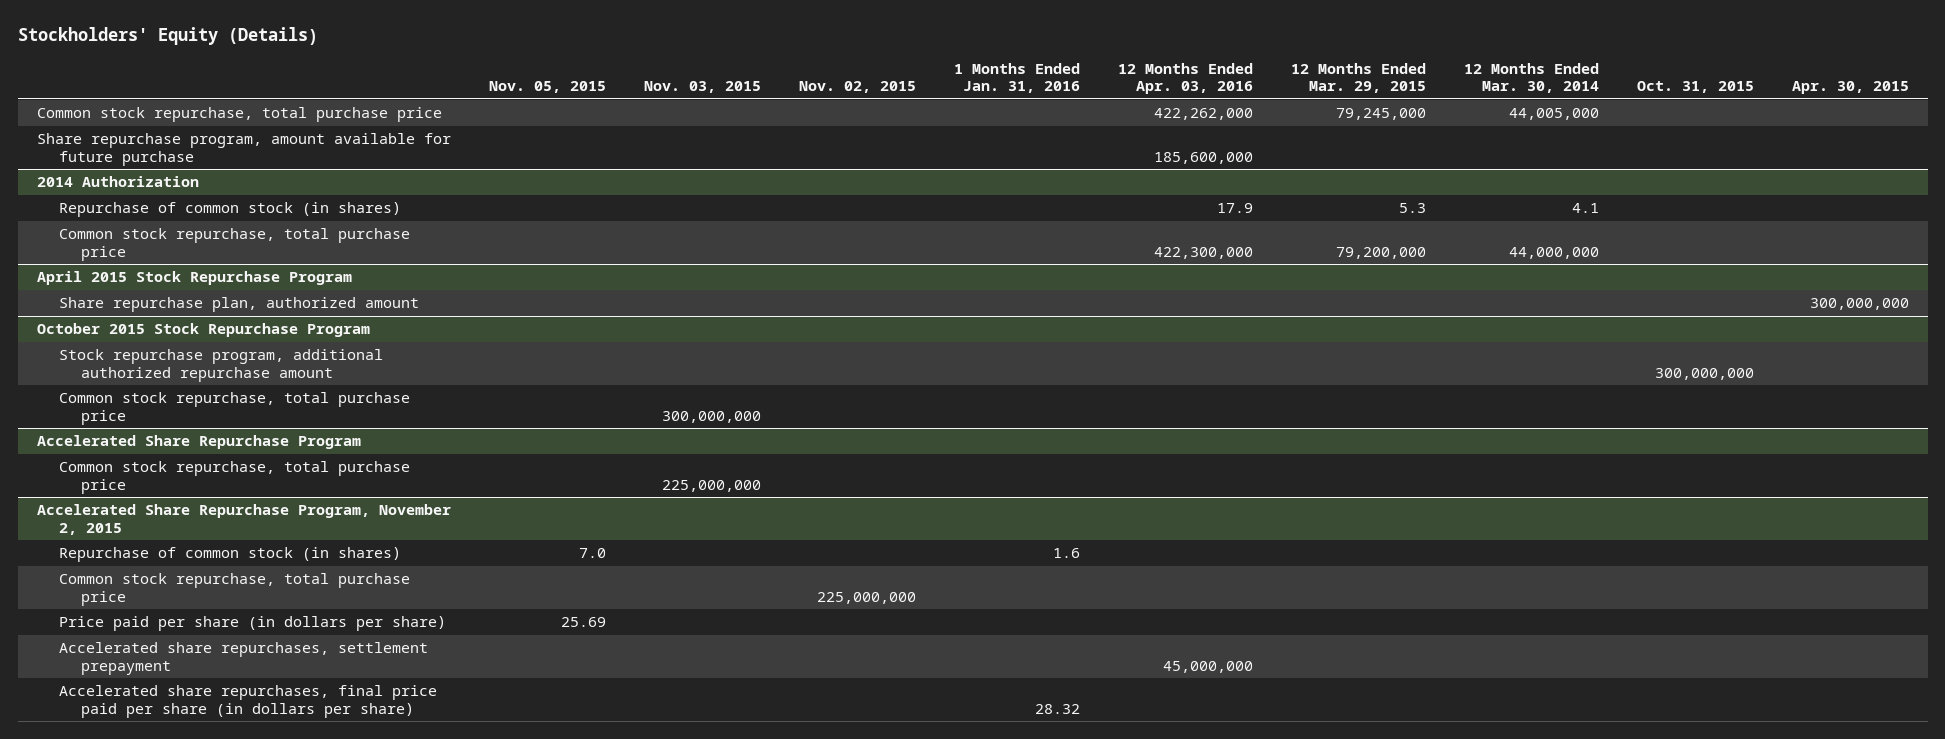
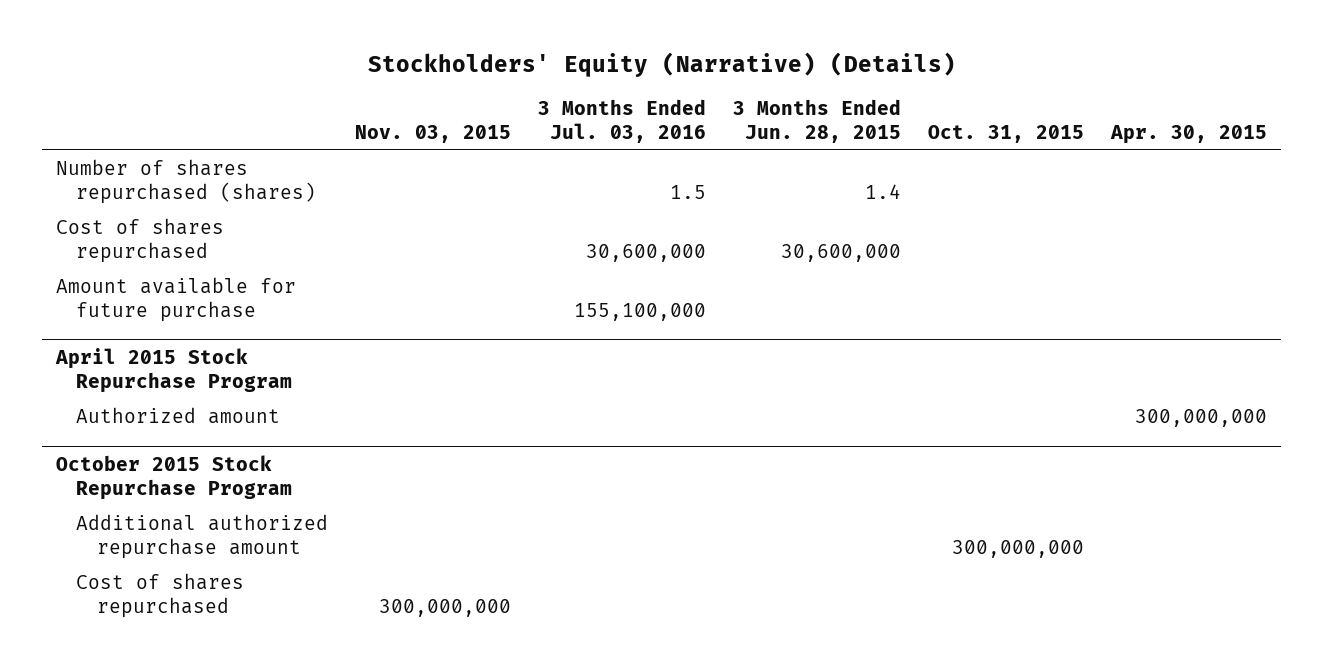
[17,26,318,45] Stockholders' Equity (Details) -> [367,51,956,77] Stockholders' Equity (Narrative) (Details)
[488,81,606,94] Nov. 05, 2015 -> none
[798,81,916,94] Nov. 02, 2015 -> none
[953,62,1080,94] 1 Months Ended Jan. 31, 2016 -> none
[1117,62,1253,95] 12 Months Ended Apr. 03, 2016 -> none
[1290,62,1426,94] 12 Months Ended Mar. 29, 2015 -> none
[1463,62,1599,94] 12 Months Ended Mar. 30, 2014 -> none
none -> [538,99,707,143] 3 Months Ended Jul. 03, 2016
none -> [733,99,902,143] 3 Months Ended Jun. 28, 2015
[36,176,199,188] 2014 Authorization -> none
[58,202,401,218] Repurchase of common stock (in shares) -> none
[58,228,410,261] Common stock repurchase, total purchase price -> none
none -> [55,159,317,205] Number of shares repurchased (shares)
[36,107,442,123] Common stock repurchase, total purchase price -> [55,218,224,264] Cost of shares repurchased
[36,133,451,166] Share repurchase program, amount available for future purchase -> [55,277,296,323] Amount available for future purchase
[58,297,419,313] Share repurchase plan, authorized amount -> [76,407,281,425] Authorized amount
[36,435,361,450] Accelerated Share Repurchase Program -> none
[58,461,410,494] Common stock repurchase, total purchase price -> none
[36,504,451,535] Accelerated Share Repurchase Program, November 2, 2015 -> none
[58,547,401,563] Repurchase of common stock (in shares) -> none
[58,573,410,606] Common stock repurchase, total purchase price -> none
[58,616,446,632] Price paid per share (in dollars per share) -> none
[58,642,428,675] Accelerated share repurchases, settlement prepayment -> none
[58,685,437,718] Accelerated share repurchases, final price paid per share (in dollars per share) -> none
[58,349,383,382] Stock repurchase program, additional authorized repurchase amount -> [76,514,329,560] Additional authorized repurchase amount
[58,392,410,425] Common stock repurchase, total purchase price -> [76,573,245,619] Cost of shares repurchased

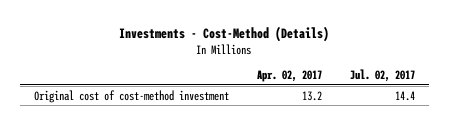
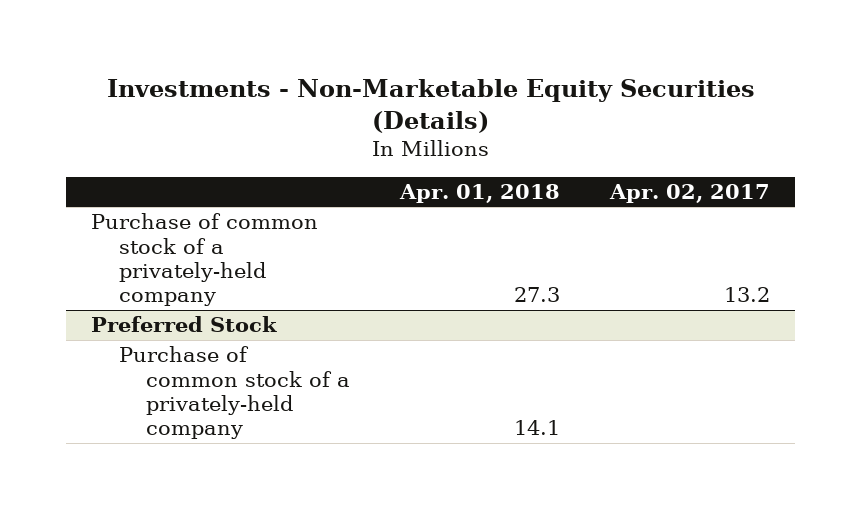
[119,26,330,43] Investments - Cost-Method (Details) -> [106,79,755,133] Investments - Non-Marketable Equity Securities (Details)
[350,69,416,83] Jul. 02, 2017 -> none
none -> [399,183,561,203] Apr. 01, 2018
[33,89,229,103] Original cost of cost-method investment -> [90,213,318,307] Purchase of common stock of a privately-held company
none -> [90,316,277,333] Preferred Stock
none -> [118,346,351,440] Purchase of common stock of a privately-held company

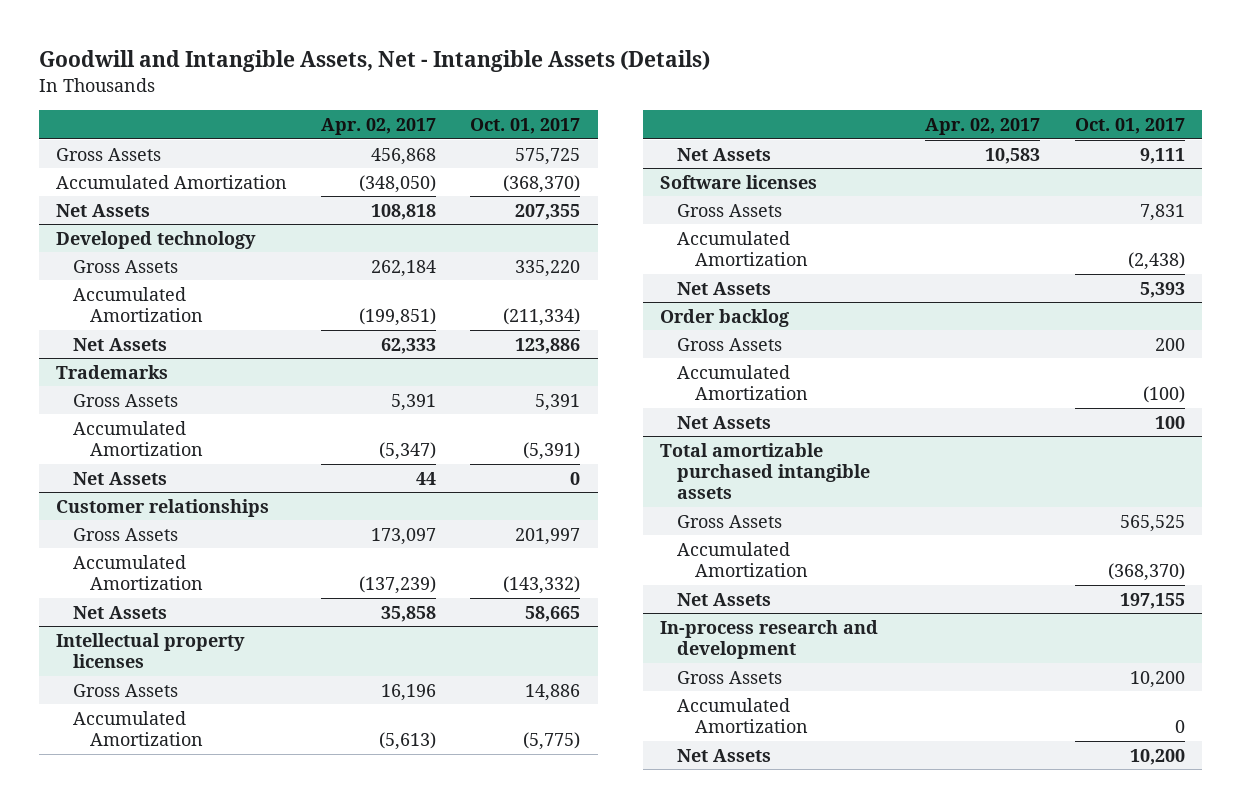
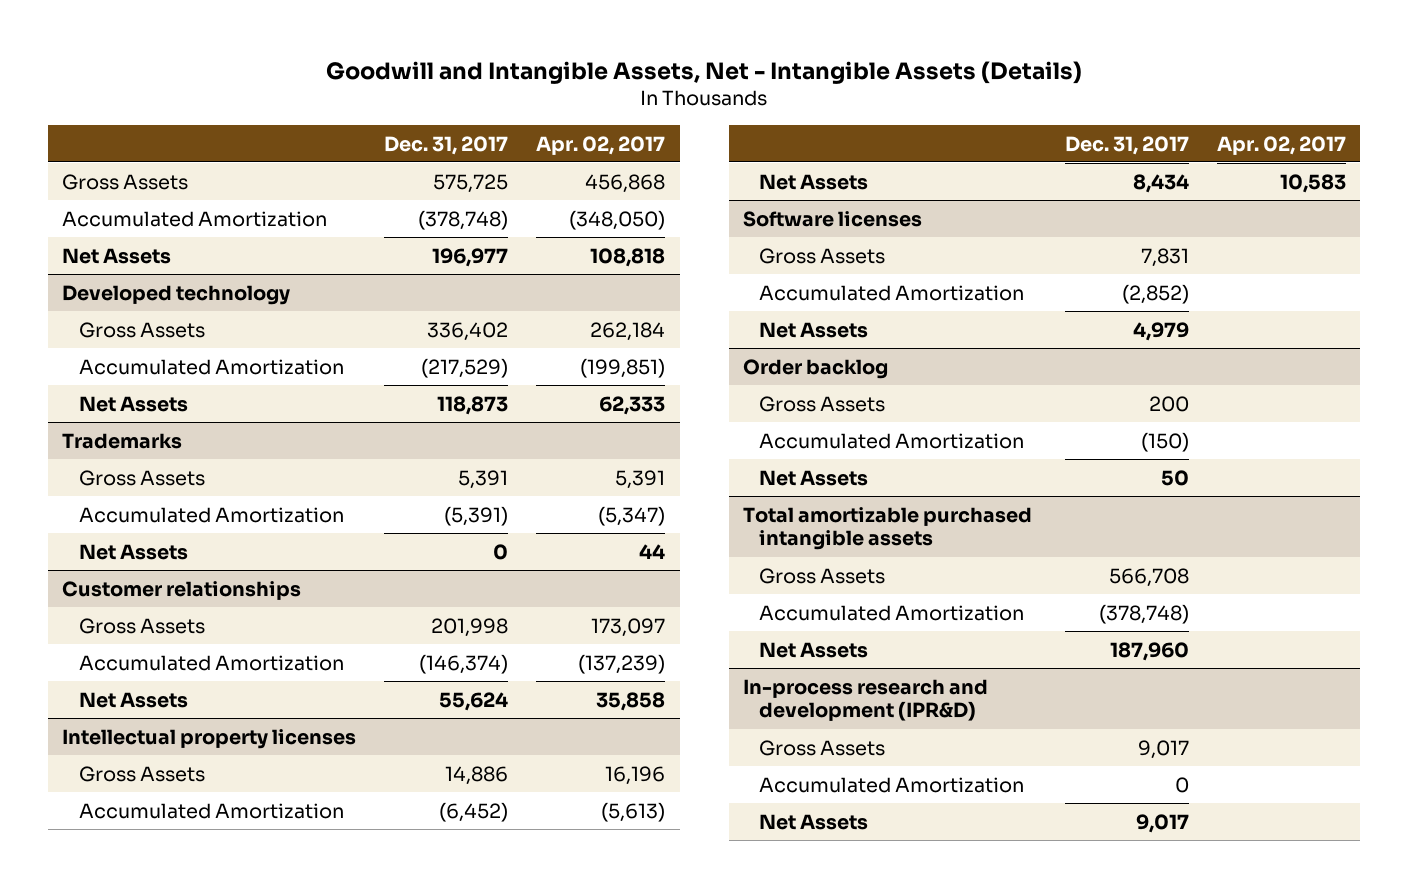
[470,117,581,134] Oct. 01, 2017 -> none
none -> [384,135,509,155] Dec. 31, 2017
[660,619,879,660] In-process research and development -> [742,678,988,722] In-process research and development (IPR&D)

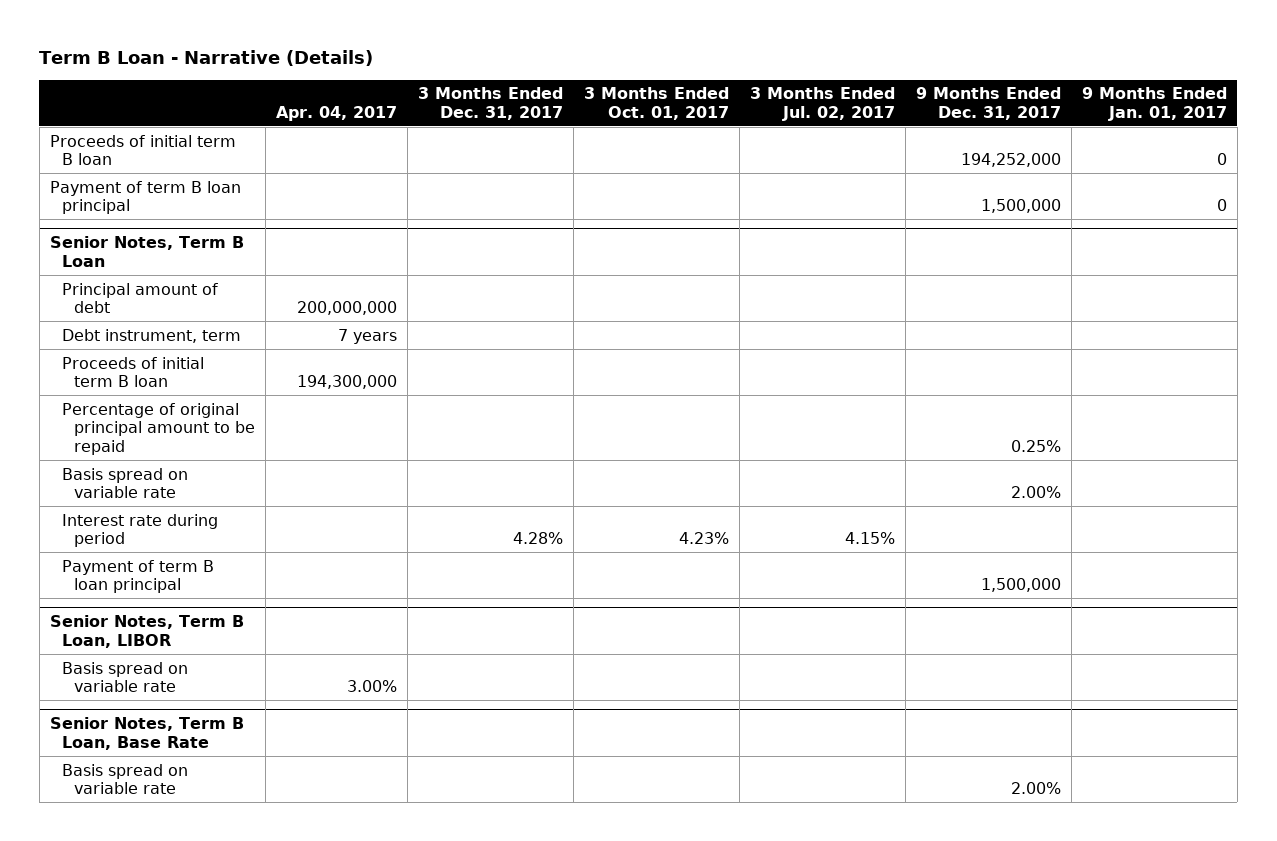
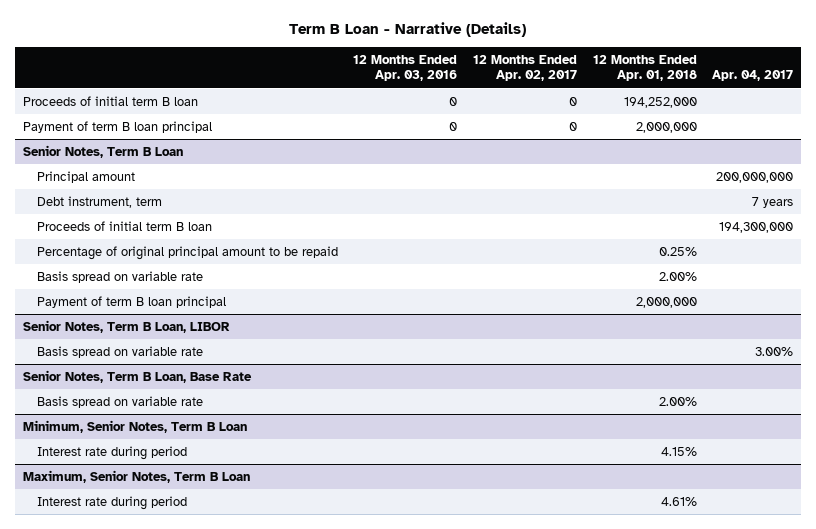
[418,87,564,120] 3 Months Ended Dec. 31, 2017 -> none
[584,87,730,120] 3 Months Ended Oct. 01, 2017 -> none
[750,87,896,121] 3 Months Ended Jul. 02, 2017 -> none
[916,87,1062,120] 9 Months Ended Dec. 31, 2017 -> none
[1081,87,1227,121] 9 Months Ended Jan. 01, 2017 -> none
none -> [353,54,458,82] 12 Months Ended Apr. 03, 2016
none -> [473,54,578,82] 12 Months Ended Apr. 02, 2017
none -> [592,54,697,82] 12 Months Ended Apr. 01, 2018
[61,282,218,314] Principal amount of debt -> [36,170,135,183] Principal amount
[61,513,218,548] Interest rate during period -> none
none -> [22,419,247,433] Minimum, Senior Notes, Term B Loan
none -> [36,445,187,460] Interest rate during period
none -> [22,469,250,483] Maximum, Senior Notes, Term B Loan
none -> [36,495,187,510] Interest rate during period

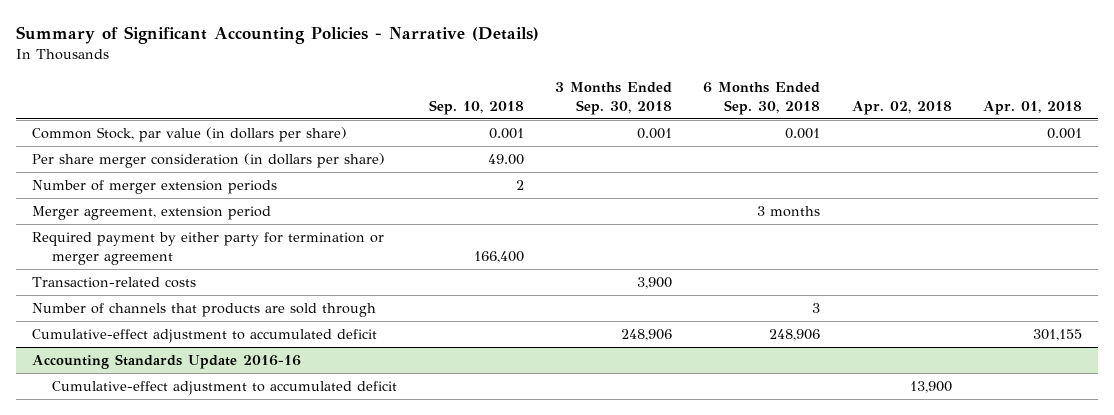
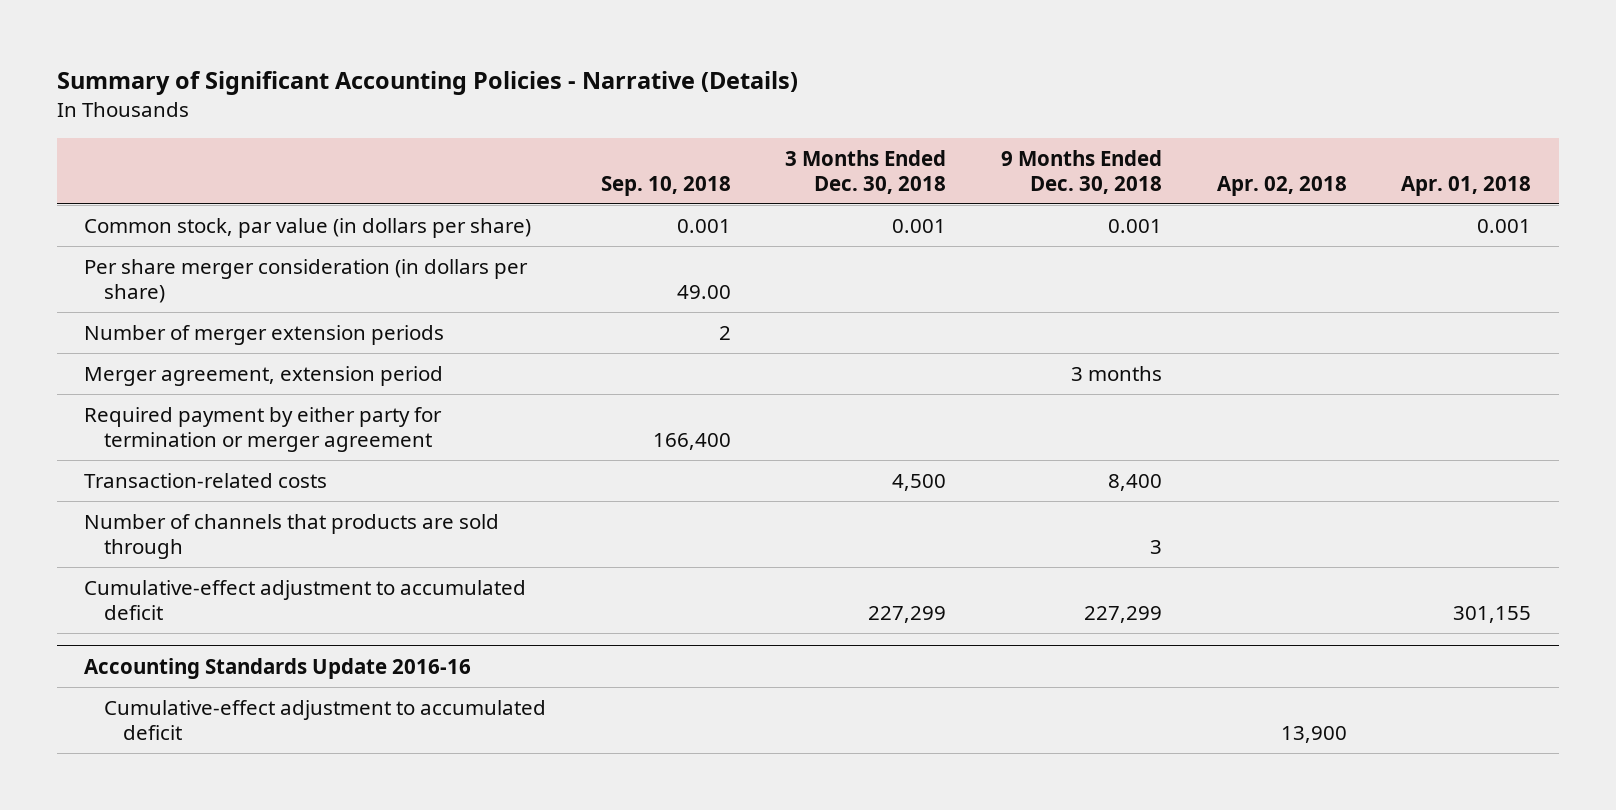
[554,82,672,115] 3 Months Ended Sep. 30, 2018 -> none
[703,82,821,115] 6 Months Ended Sep. 30, 2018 -> none
none -> [785,149,947,194] 3 Months Ended Dec. 30, 2018
none -> [1000,149,1162,194] 9 Months Ended Dec. 30, 2018
[32,127,348,143] Common Stock, par value (in dollars per share) -> [84,218,532,239] Common stock, par value (in dollars per share)

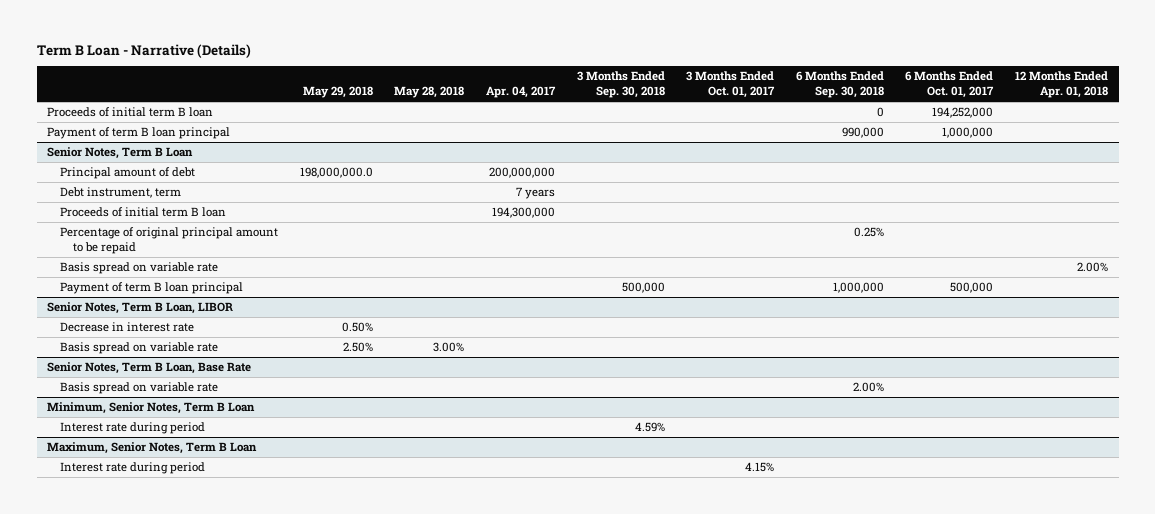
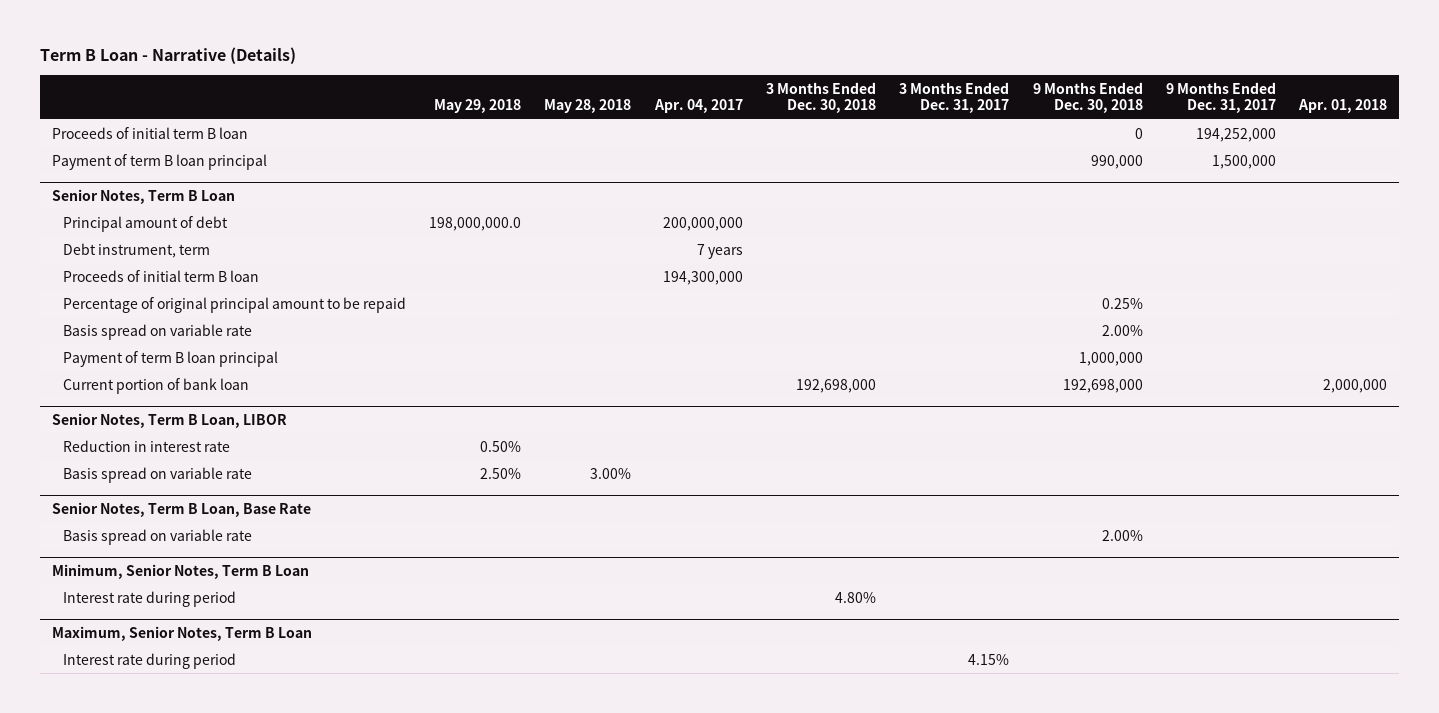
[576,71,665,99] 3 Months Ended Sep. 30, 2018 -> none
[686,71,776,99] 3 Months Ended Oct. 01, 2017 -> none
[795,71,884,99] 6 Months Ended Sep. 30, 2018 -> none
[905,71,995,99] 6 Months Ended Oct. 01, 2017 -> none
[1014,71,1108,99] 12 Months Ended Apr. 01, 2018 -> none
none -> [766,81,877,114] 3 Months Ended Dec. 30, 2018
none -> [899,81,1010,114] 3 Months Ended Dec. 31, 2017
none -> [1032,81,1143,114] 9 Months Ended Dec. 30, 2018
none -> [1165,81,1276,114] 9 Months Ended Dec. 31, 2017
none -> [1298,99,1388,114] Apr. 01, 2018
none -> [62,377,249,394] Current portion of bank loan
[60,322,195,333] Decrease in interest rate -> [62,439,230,452] Reduction in interest rate

